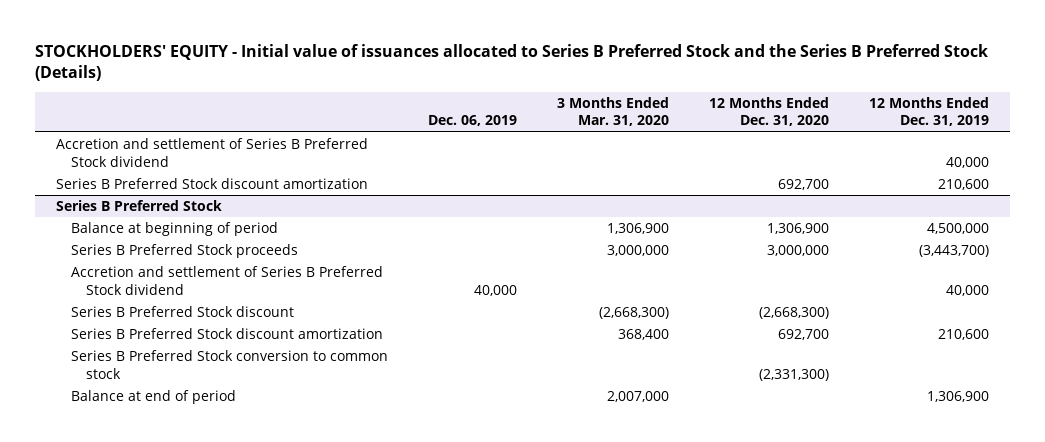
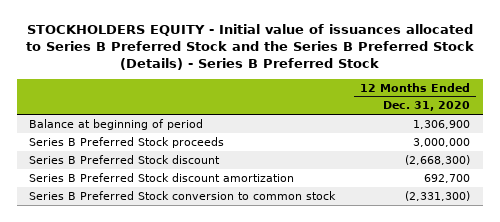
[35,43,989,82] STOCKHOLDERS' EQUITY - Initial value of issuances allocated to Series B Preferred Stock and the Series B Preferred Stock (Details) -> [25,23,474,70] STOCKHOLDERS EQUITY - Initial value of issuances allocated to Series B Preferred Stock and the Series B Preferred Stock (Details) - Series B Preferred Stock
[428,115,518,127] Dec. 06, 2019 -> none
[557,97,670,127] 3 Months Ended Mar. 31, 2020 -> none
[869,97,990,127] 12 Months Ended Dec. 31, 2019 -> none
[55,138,368,167] Accretion and settlement of Series B Preferred Stock dividend -> none
[55,178,368,190] Series B Preferred Stock discount amortization -> none
[55,200,222,212] Series B Preferred Stock -> none
[70,266,383,295] Accretion and settlement of Series B Preferred Stock dividend -> none
[70,390,236,405] Balance at end of period -> none

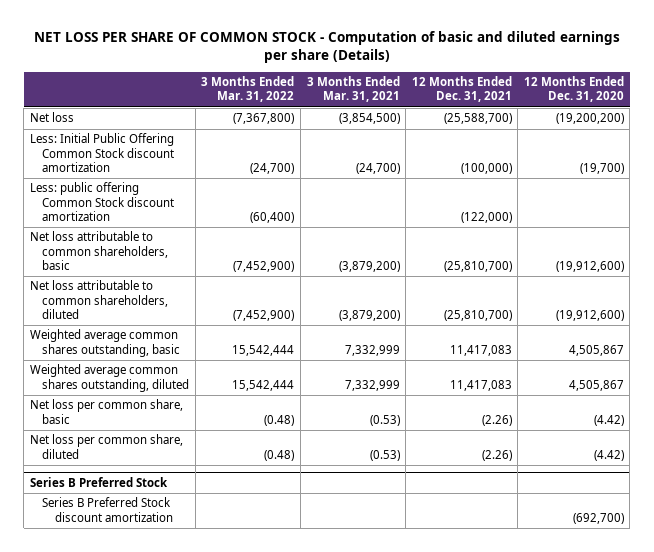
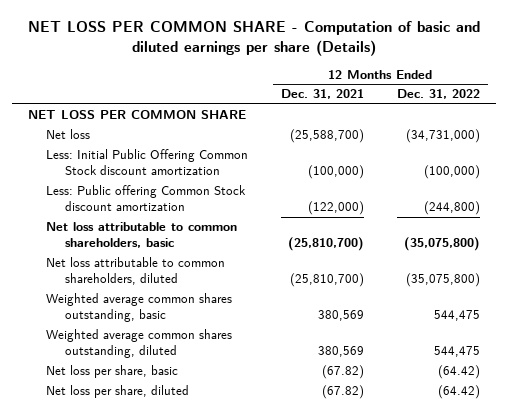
[33,30,620,63] NET LOSS PER SHARE OF COMMON STOCK - Computation of basic and diluted earnings per share (Details) -> [27,20,480,56] NET LOSS PER COMMON SHARE - Computation of basic and diluted earnings per share (Details)
[201,76,295,103] 3 Months Ended Mar. 31, 2022 -> none
[306,76,400,103] 3 Months Ended Mar. 31, 2021 -> none
[523,76,624,103] 12 Months Ended Dec. 31, 2020 -> none
none -> [396,89,480,100] Dec. 31, 2022
none -> [27,110,246,120] NET LOSS PER COMMON SHARE
[30,182,175,222] Less: public offering Common Stock discount amortization -> [46,185,247,212] Less: Public offering Common Stock discount amortization
[30,476,169,487] Series B Preferred Stock -> none
[42,497,173,522] Series B Preferred Stock discount amortization -> none
[449,344,512,356] 11,417,083 -> [317,310,364,322] 380,569
[449,379,512,391] 11,417,083 -> [317,346,364,358] 380,569
[30,399,184,424] Net loss per common share, basic -> [46,365,179,379] Net loss per share, basic
[481,414,512,426] (2.26) -> [321,365,364,380] (67.82)
[30,434,184,459] Net loss per common share, diluted -> [46,385,190,399] Net loss per share, diluted
[481,449,512,461] (2.26) -> [321,385,364,400] (67.82)

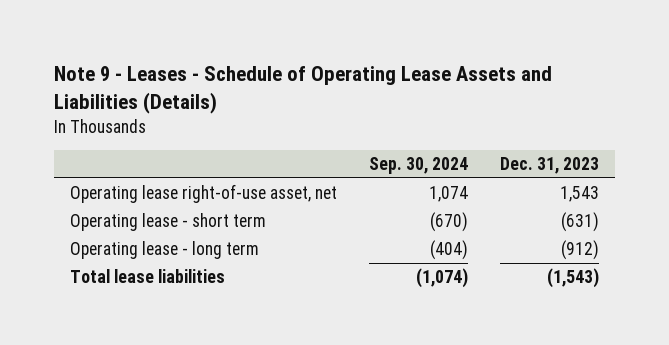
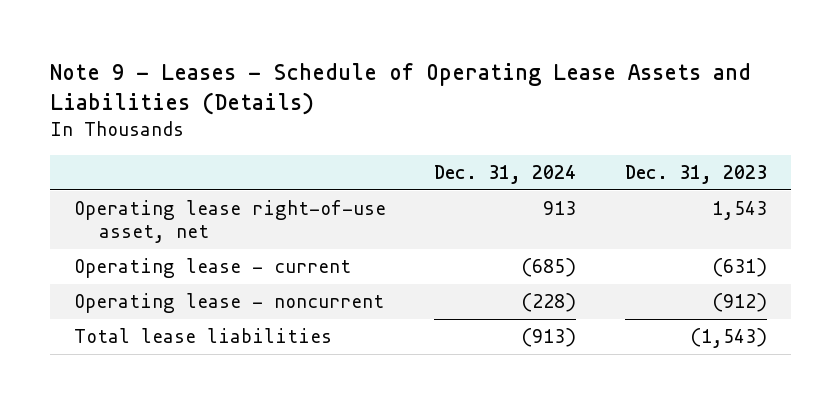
[368,157,468,175] Sep. 30, 2024 -> none
none -> [434,164,577,184] Dec. 31, 2024
[70,213,267,232] Operating lease - short term -> [73,258,351,279] Operating lease - current
[70,241,260,260] Operating lease - long term -> [73,293,384,314] Operating lease - noncurrent

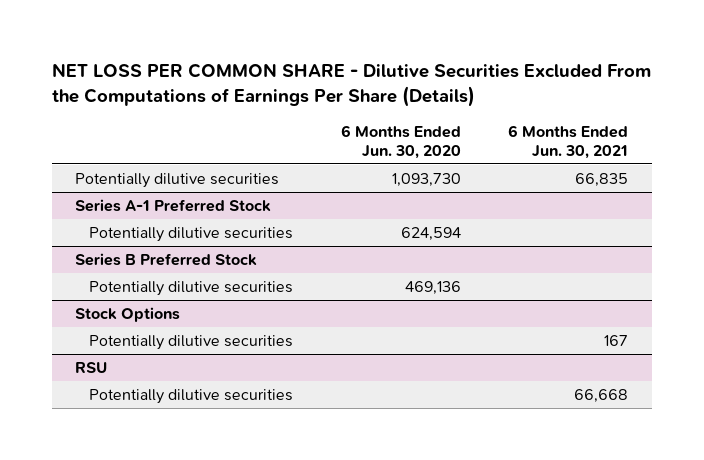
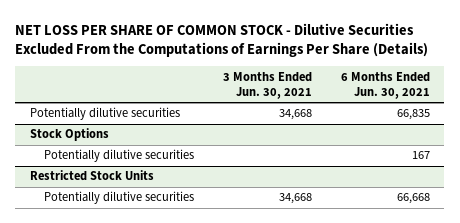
[51,62,651,107] NET LOSS PER COMMON SHARE - Dilutive Securities Excluded From the Computations of Earnings Per Share (Details) -> [15,22,429,57] NET LOSS PER SHARE OF COMMON STOCK - Dilutive Securities Excluded From the Computations of Earnings Per Share (Details)
[340,124,461,159] 6 Months Ended Jun. 30, 2020 -> none
none -> [223,71,313,99] 3 Months Ended Jun. 30, 2021
[75,198,272,212] Series A-1 Preferred Stock -> none
[89,226,294,242] Potentially dilutive securities -> none
[75,252,258,266] Series B Preferred Stock -> none
[89,280,294,296] Potentially dilutive securities -> none
[75,361,108,373] RSU -> [29,170,154,182] Restricted Stock Units

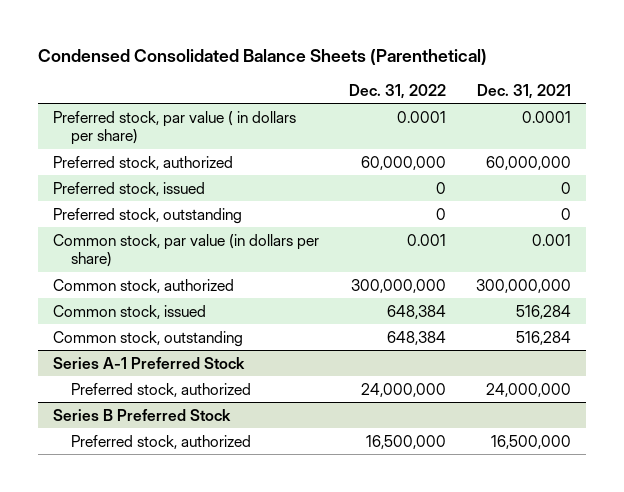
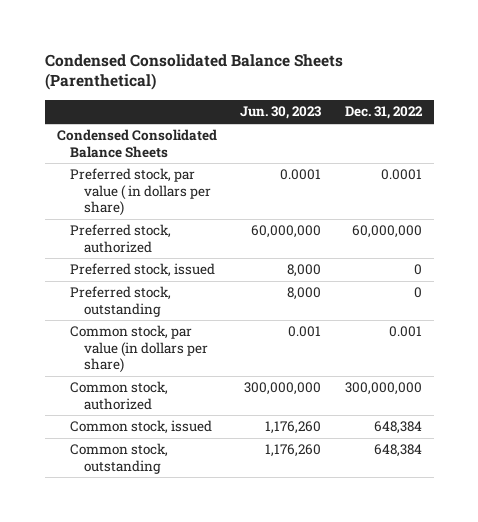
[477,84,572,100] Dec. 31, 2021 -> none
none -> [240,106,322,120] Jun. 30, 2023
none -> [56,129,217,158] Condensed Consolidated Balance Sheets
[52,356,245,369] Series A-1 Preferred Stock -> none
[70,382,251,397] Preferred stock, authorized -> none
[52,408,231,421] Series B Preferred Stock -> none
[70,434,251,449] Preferred stock, authorized -> none

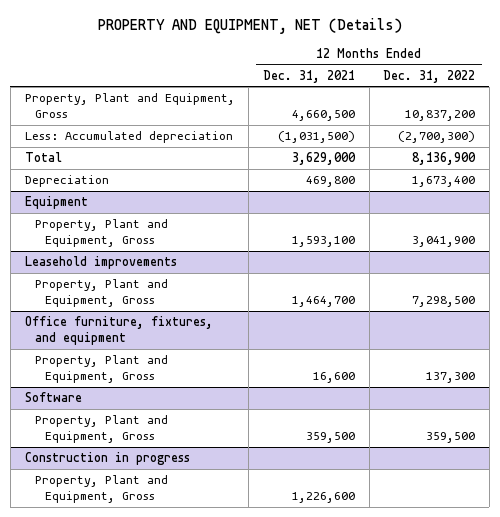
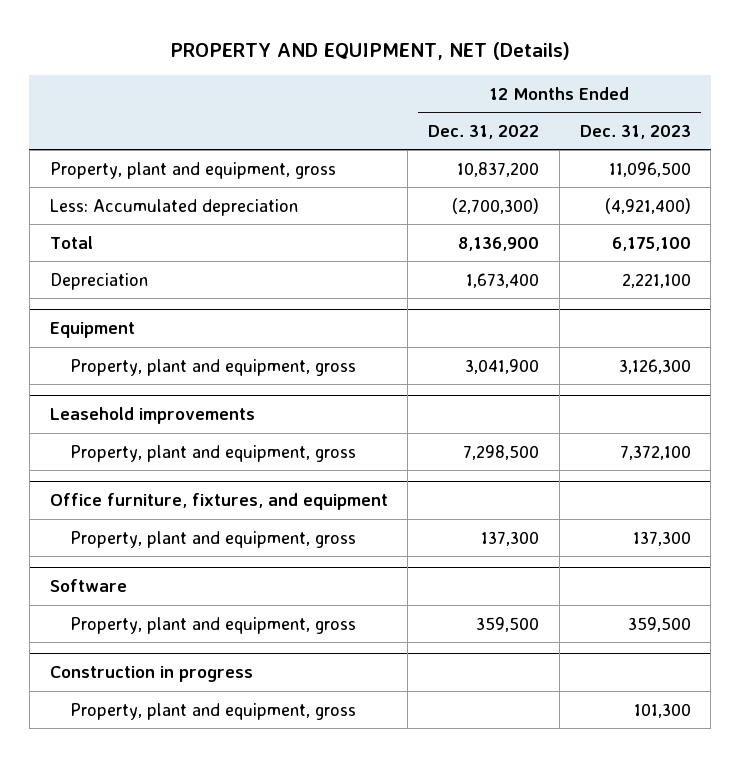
[262,69,355,83] Dec. 31, 2021 -> none
none -> [579,124,691,139] Dec. 31, 2023
[24,93,235,119] Property, Plant and Equipment, Gross -> [49,161,336,179] Property, plant and equipment, gross
[34,219,168,248] Property, Plant and Equipment, Gross -> [69,358,356,376] Property, plant and equipment, gross
[34,279,168,308] Property, Plant and Equipment, Gross -> [69,444,356,462] Property, plant and equipment, gross
[34,355,168,384] Property, Plant and Equipment, Gross -> [69,530,356,548] Property, plant and equipment, gross
[34,415,168,444] Property, Plant and Equipment, Gross -> [69,616,356,634] Property, plant and equipment, gross
[34,475,168,504] Property, Plant and Equipment, Gross -> [69,702,356,720] Property, plant and equipment, gross

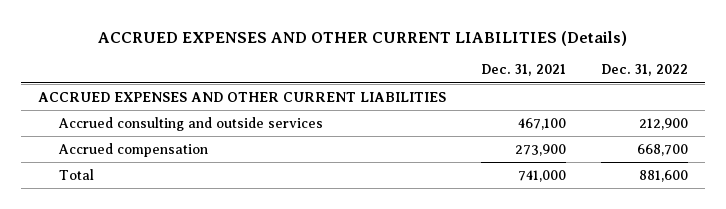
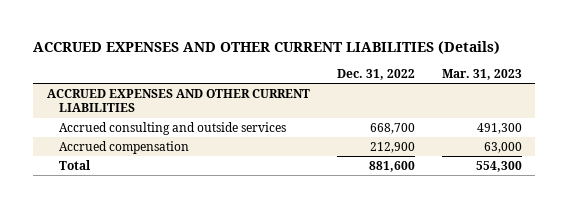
[480,64,566,77] Dec. 31, 2021 -> none
none -> [441,68,522,80] Mar. 31, 2023
[638,117,688,130] 212,900 -> [369,122,415,134] 668,700
[636,143,688,156] 668,700 -> [369,141,415,153] 212,900

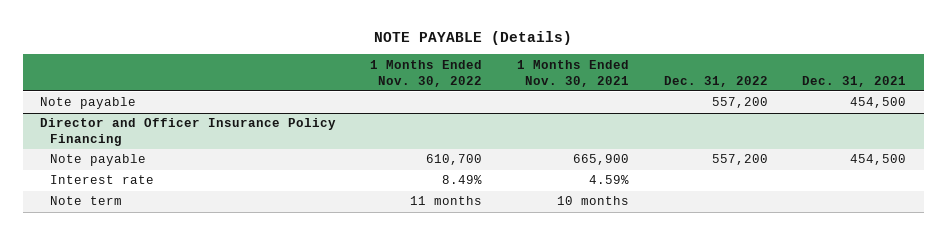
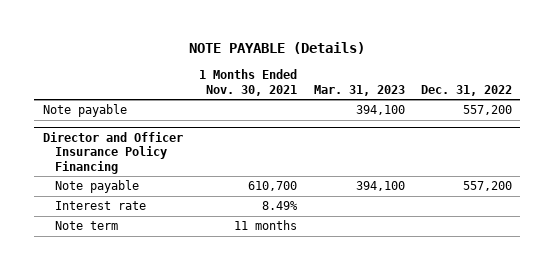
[370,59,483,87] 1 Months Ended Nov. 30, 2022 -> none
[802,75,907,87] Dec. 31, 2021 -> none
none -> [313,84,405,96] Mar. 31, 2023
[573,154,630,166] 665,900 -> [248,181,298,192] 610,700
[589,175,630,185] 4.59% -> [262,201,299,211] 8.49%
[557,196,630,206] 10 months -> [234,220,298,231] 11 months

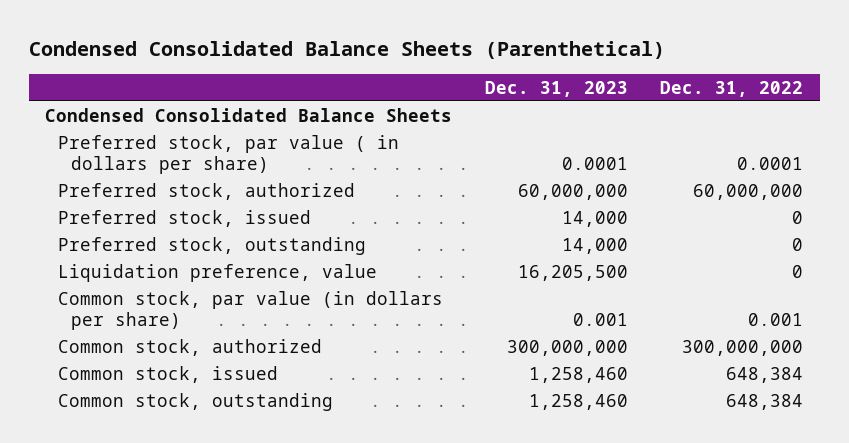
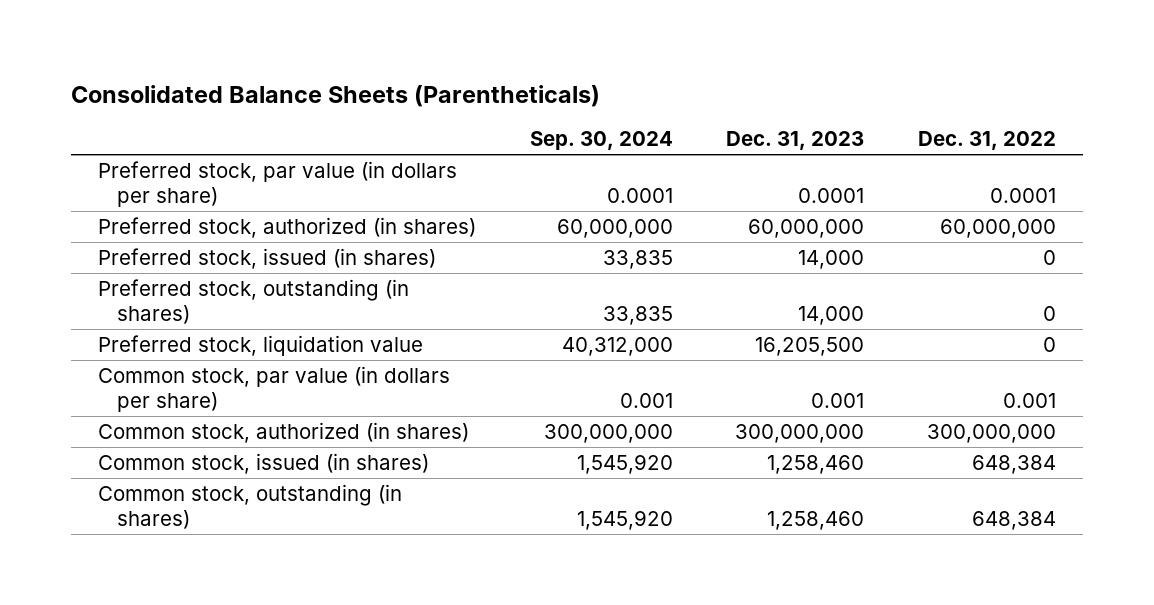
[29,41,666,60] Condensed Consolidated Balance Sheets (Parenthetical) -> [70,84,600,107] Consolidated Balance Sheets (Parentheticals)
none -> [529,131,673,151] Sep. 30, 2024
[45,107,453,122] Condensed Consolidated Balance Sheets -> none
[58,134,400,175] Preferred stock, par value ( in dollars per share) -> [97,160,457,208] Preferred stock, par value (in dollars per share)
[58,182,356,200] Preferred stock, authorized -> [97,216,476,238] Preferred stock, authorized (in shares)
[58,209,312,227] Preferred stock, issued -> [97,247,436,269] Preferred stock, issued (in shares)
[58,236,367,255] Preferred stock, outstanding -> [97,278,409,325] Preferred stock, outstanding (in shares)
[58,263,378,282] Liquidation preference, value -> [97,334,423,356] Preferred stock, liquidation value
[58,338,323,356] Common stock, authorized -> [97,421,469,443] Common stock, authorized (in shares)
[58,365,279,383] Common stock, issued -> [97,452,429,474] Common stock, issued (in shares)
[58,392,334,411] Common stock, outstanding -> [97,483,402,530] Common stock, outstanding (in shares)

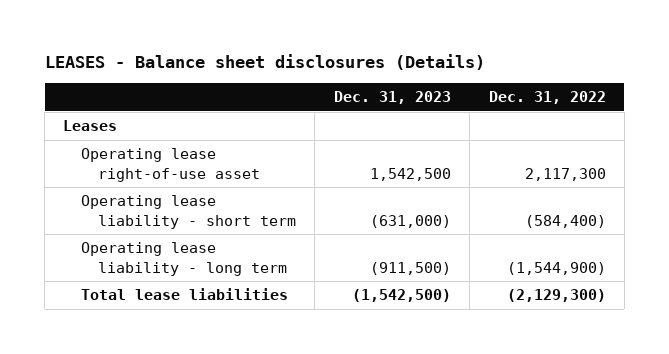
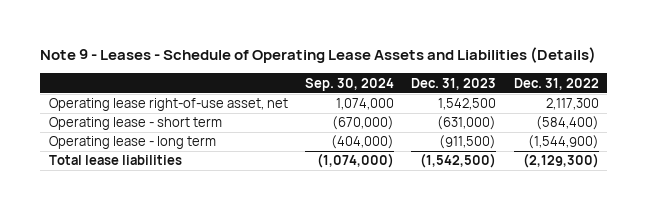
[44,53,485,70] LEASES - Balance sheet disclosures (Details) -> [39,47,596,64] Note 9 - Leases - Schedule of Operating Lease Assets and Liabilities (Details)
none -> [304,77,394,91] Sep. 30, 2024
[63,120,118,132] Leases -> none
[80,148,261,182] Operating lease right-of-use asset -> [48,98,288,112] Operating lease right-of-use asset, net
[80,195,297,229] Operating lease liability - short term -> [48,117,222,131] Operating lease - short term
[80,242,288,276] Operating lease liability - long term -> [48,136,216,150] Operating lease - long term

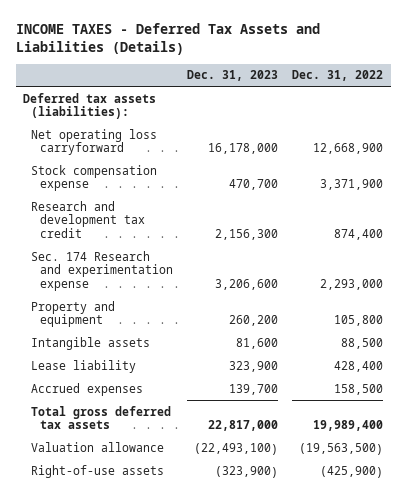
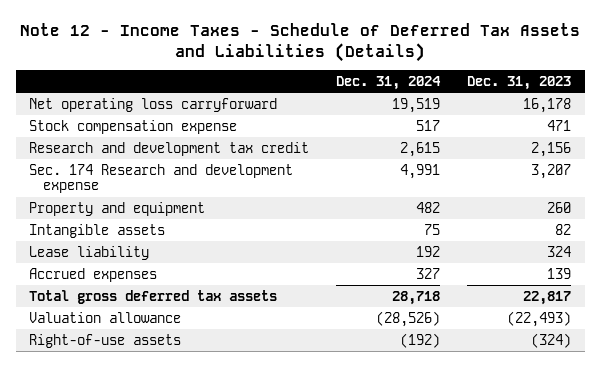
[15,22,320,55] INCOME TAXES - Deferred Tax Assets and Liabilities (Details) -> [20,23,581,63] Note 12 - Income Taxes - Schedule of Deferred Tax Assets and Liabilities (Details)
[292,70,384,82] Dec. 31, 2022 -> none
none -> [336,76,442,91] Dec. 31, 2024
[22,92,156,120] Deferred tax assets (liabilities): -> none
[208,143,279,155] 16,178,000 -> [523,97,572,113] 16,178
[229,179,279,191] 470,700 -> [547,119,572,131] 471
[215,228,279,240] 2,156,300 -> [531,141,572,157] 2,156
[31,250,173,291] Sec. 174 Research and experimentation expense -> [29,163,294,194] Sec. 174 Research and development expense
[215,278,279,290] 3,206,600 -> [531,163,572,179] 3,207
[229,315,279,327] 260,200 -> [547,201,572,213] 260
[236,337,279,349] 81,600 -> [555,223,572,235] 82
[229,360,279,372] 323,900 -> [547,245,572,257] 324
[229,383,279,395] 139,700 -> [547,267,572,279] 139
[208,420,279,432] 22,817,000 -> [523,290,572,305] 22,817
[194,442,279,455] (22,493,100) -> [507,310,572,327] (22,493)
[215,465,279,478] (323,900) -> [531,332,572,348] (324)

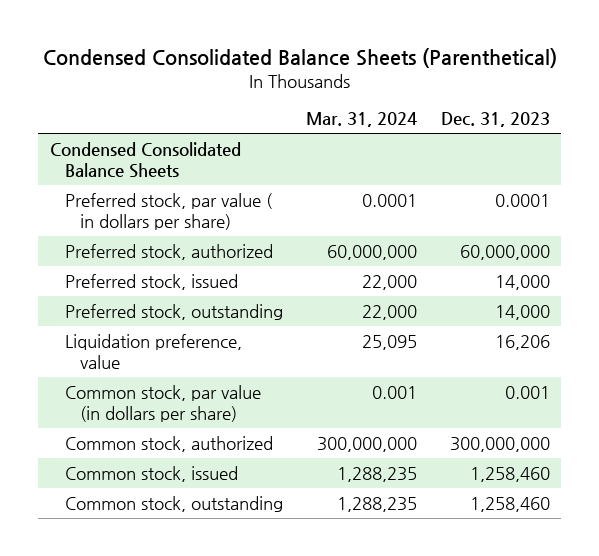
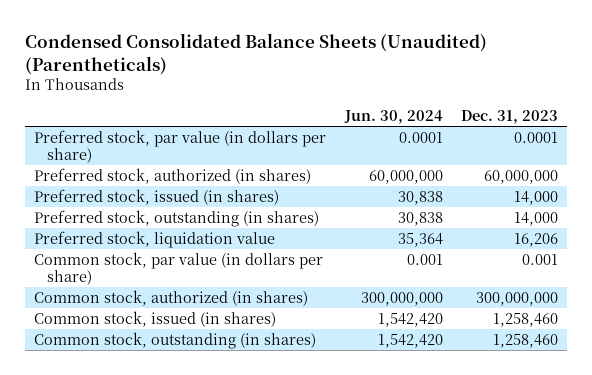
[42,47,557,68] Condensed Consolidated Balance Sheets (Parenthetical) -> [24,32,487,75] Condensed Consolidated Balance Sheets (Unaudited) (Parentheticals)
[306,112,418,128] Mar. 31, 2024 -> none
none -> [343,110,443,125] Jun. 30, 2024
[49,141,241,178] Condensed Consolidated Balance Sheets -> none
[64,192,272,230] Preferred stock, par value ( in dollars per share) -> [34,129,327,164] Preferred stock, par value (in dollars per share)
[64,243,273,260] Preferred stock, authorized -> [34,167,312,184] Preferred stock, authorized (in shares)
[64,273,238,290] Preferred stock, issued -> [34,188,280,205] Preferred stock, issued (in shares)
[64,303,283,320] Preferred stock, outstanding -> [34,209,320,227] Preferred stock, outstanding (in shares)
[64,333,242,369] Liquidation preference, value -> [34,230,276,248] Preferred stock, liquidation value
[64,435,273,452] Common stock, authorized -> [34,289,309,306] Common stock, authorized (in shares)
[64,465,238,482] Common stock, issued -> [34,310,277,327] Common stock, issued (in shares)
[64,495,283,512] Common stock, outstanding -> [34,331,317,349] Common stock, outstanding (in shares)

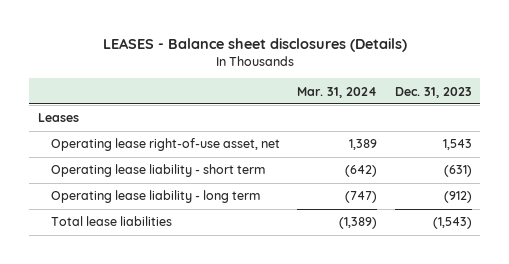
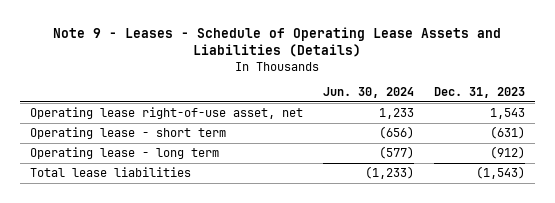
[102,37,407,52] LEASES - Balance sheet disclosures (Details) -> [53,26,502,58] Note 9 - Leases - Schedule of Operating Lease Assets and Liabilities (Details)
[297,86,378,98] Mar. 31, 2024 -> none
none -> [322,87,414,99] Jun. 30, 2024
[37,113,79,123] Leases -> none
[50,164,265,178] Operating lease liability - short term -> [29,126,226,139] Operating lease - short term
[50,190,260,204] Operating lease liability - long term -> [29,146,219,159] Operating lease - long term

